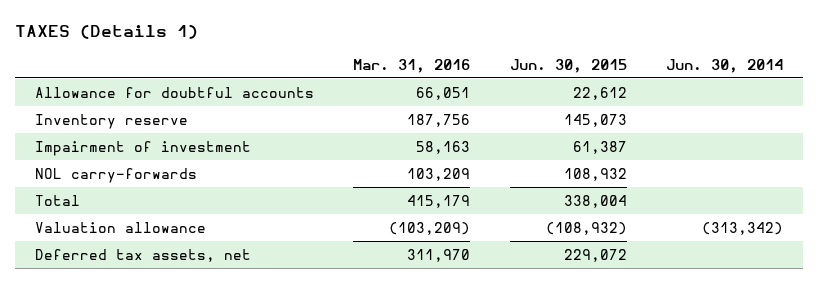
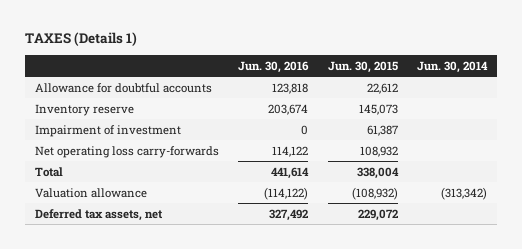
[353,58,471,73] Mar. 31, 2016 -> none
none -> [238,60,310,73] Jun. 30, 2016
[35,167,198,183] NOL carry-forwards -> [35,145,220,158] Net operating loss carry-forwards

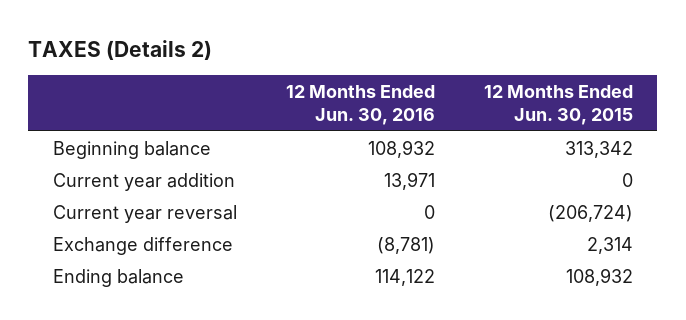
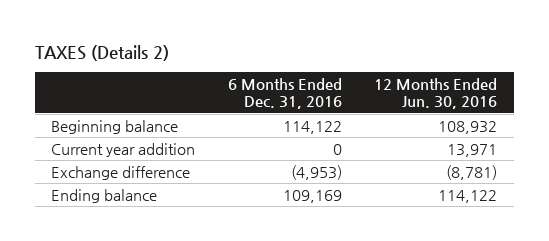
[483,84,633,125] 12 Months Ended Jun. 30, 2015 -> none
none -> [227,77,342,110] 6 Months Ended Dec. 31, 2016
[52,204,237,223] Current year reversal -> none

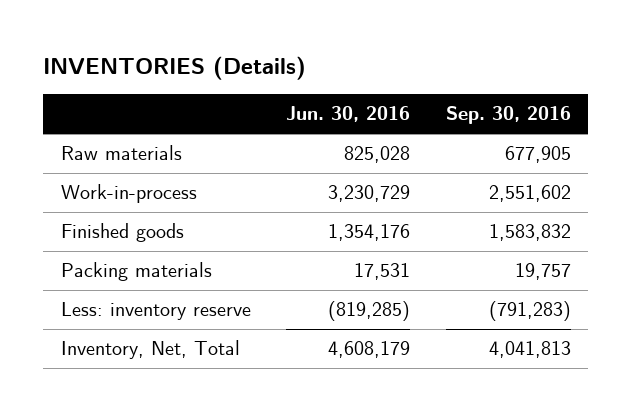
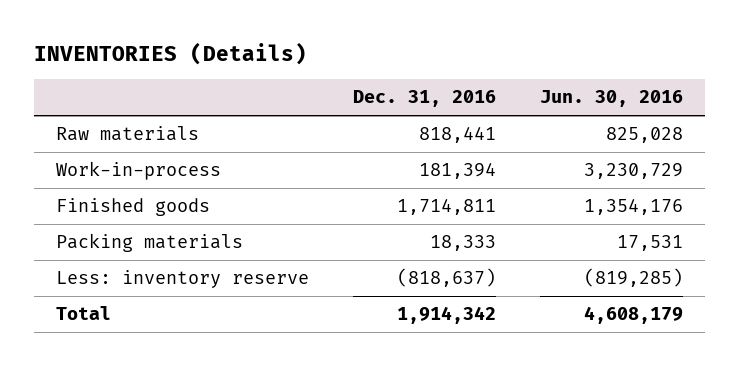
[445,106,571,125] Sep. 30, 2016 -> none
none -> [353,90,497,108] Dec. 31, 2016
[61,340,241,360] Inventory, Net, Total -> [55,306,111,321] Total

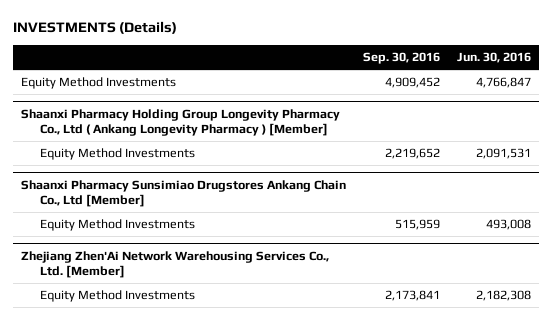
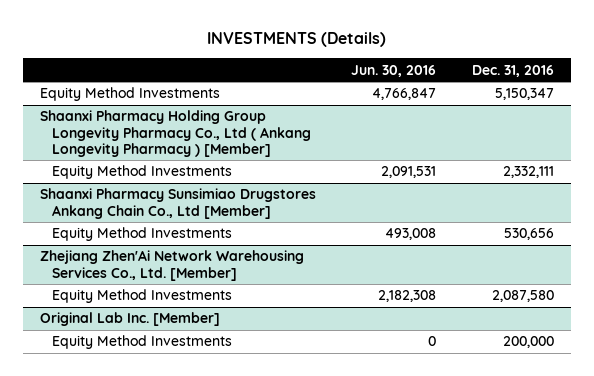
[363,51,441,64] Sep. 30, 2016 -> none
none -> [471,64,554,77] Dec. 31, 2016
none -> [40,312,221,327] Original Lab Inc. [Member]
none -> [51,335,232,350] Equity Method Investments

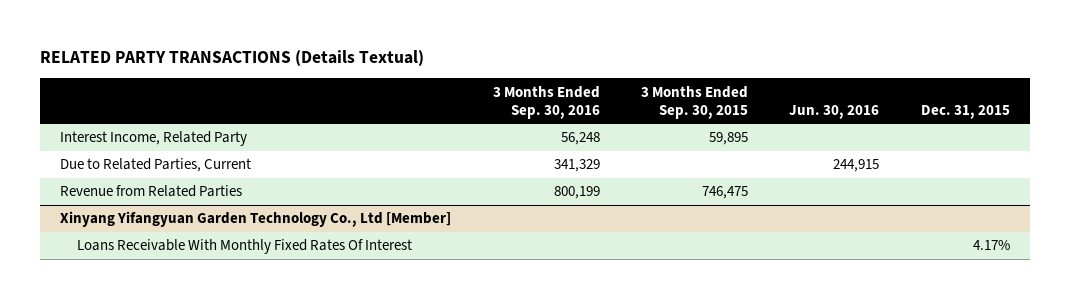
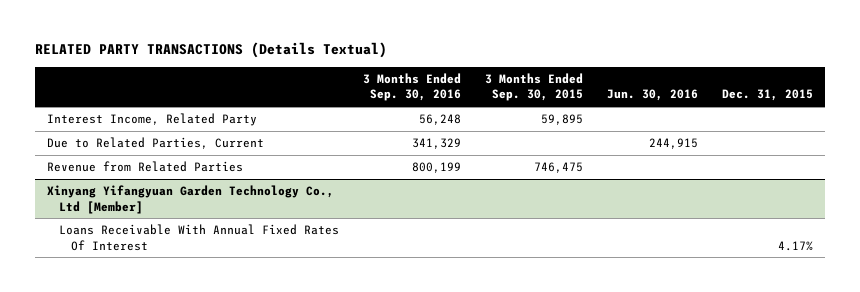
[77,239,413,255] Loans Receivable With Monthly Fixed Rates Of Interest -> [59,224,340,251] Loans Receivable With Annual Fixed Rates Of Interest

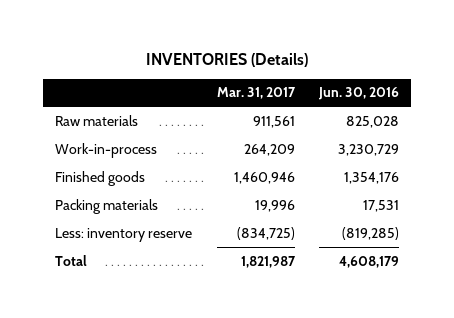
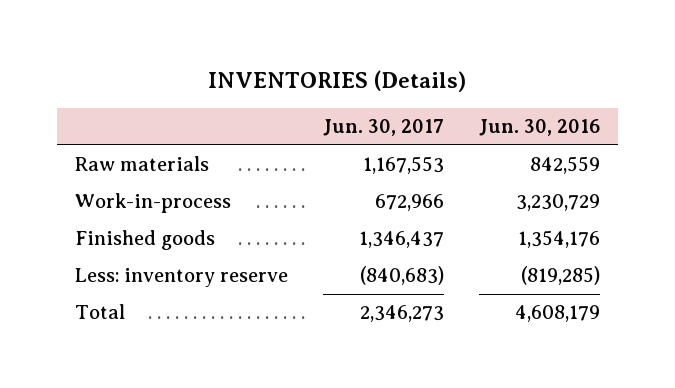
[216,87,296,100] Mar. 31, 2017 -> none
none -> [322,119,444,137] Jun. 30, 2017
[345,115,399,128] 825,028 -> [530,156,601,175] 842,559
[55,198,159,214] Packing materials -> none

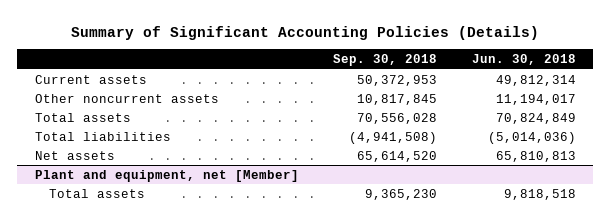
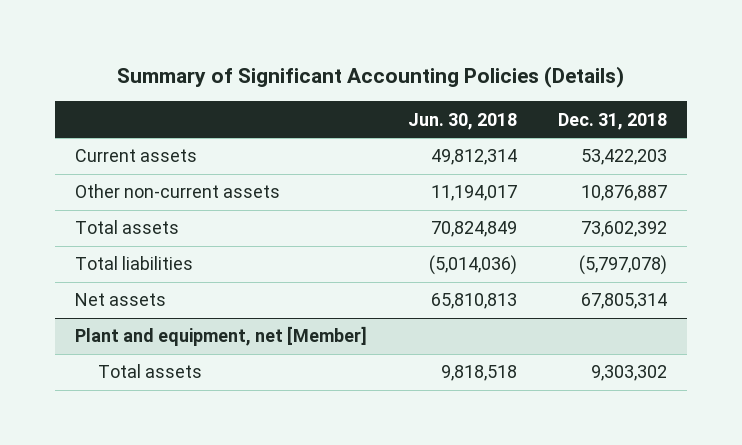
[333,54,438,67] Sep. 30, 2018 -> none
none -> [557,112,667,130] Dec. 31, 2018
[34,93,219,103] Other noncurrent assets -> [75,184,281,199] Other non-current assets

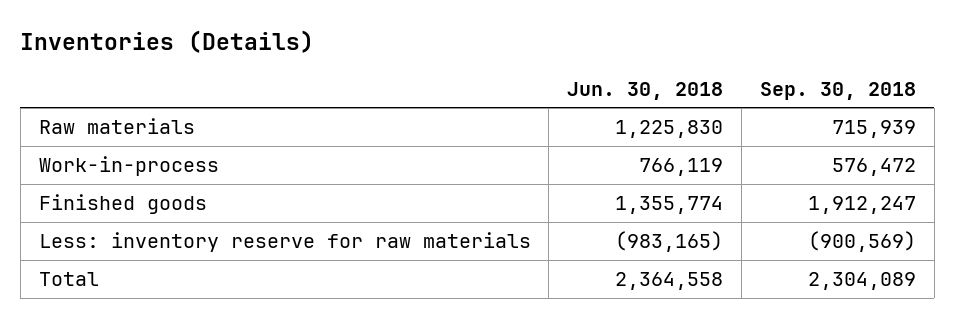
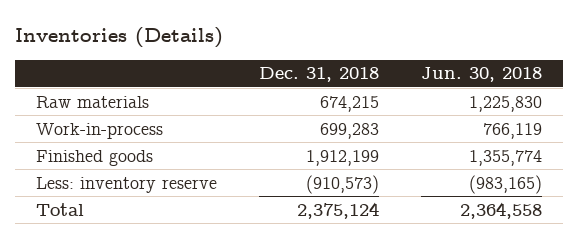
[759,81,916,100] Sep. 30, 2018 -> none
none -> [259,67,380,83] Dec. 31, 2018
[38,231,531,252] Less: inventory reserve for raw materials -> [36,176,218,193] Less: inventory reserve

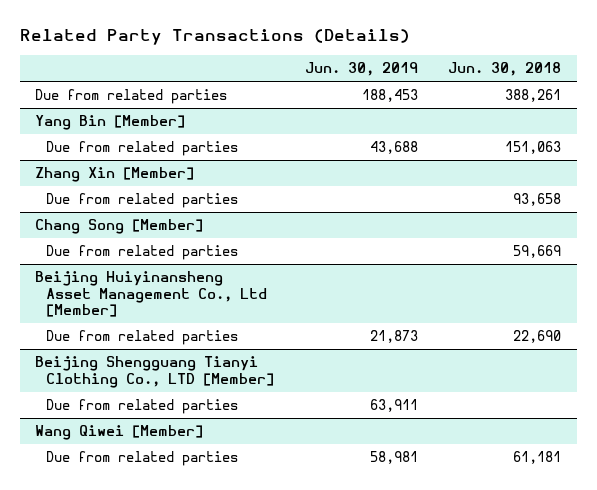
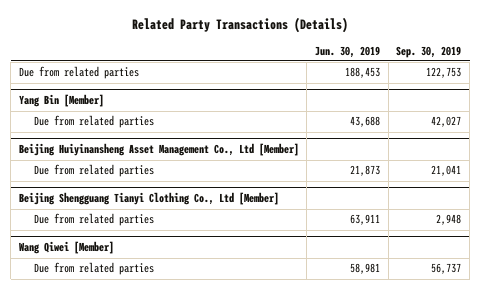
[448,62,562,77] Jun. 30, 2018 -> none
none -> [396,45,462,58] Sep. 30, 2019
[35,167,195,183] Zhang Xin [Member] -> none
[45,193,238,209] Due from related parties -> none
[35,219,204,235] Chang Song [Member] -> none
[45,245,238,261] Due from related parties -> none
[35,356,274,388] Beijing Shengguang Tianyi Clothing Co., LTD [Member] -> [18,192,279,206] Beijing Shengguang Tianyi Clothing Co., Ltd [Member]

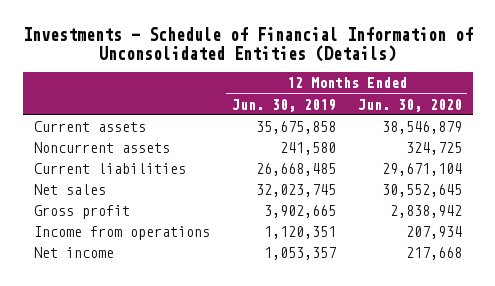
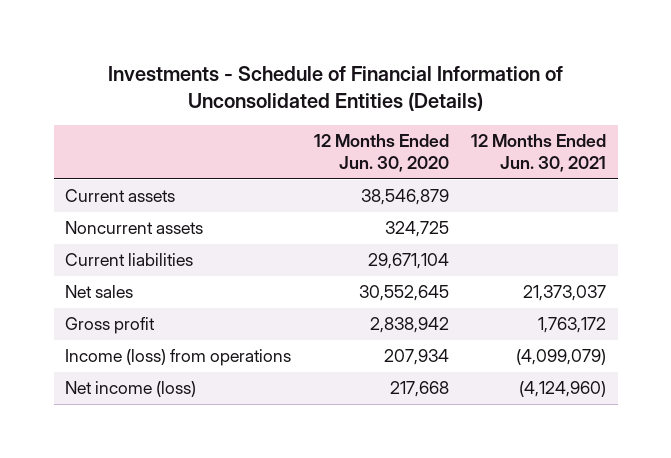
[231,98,336,112] Jun. 30, 2019 -> none
none -> [471,134,607,172] 12 Months Ended Jun. 30, 2021
[33,226,210,241] Income from operations -> [65,349,292,367] Income (loss) from operations
[33,247,114,259] Net income -> [65,381,197,398] Net income (loss)

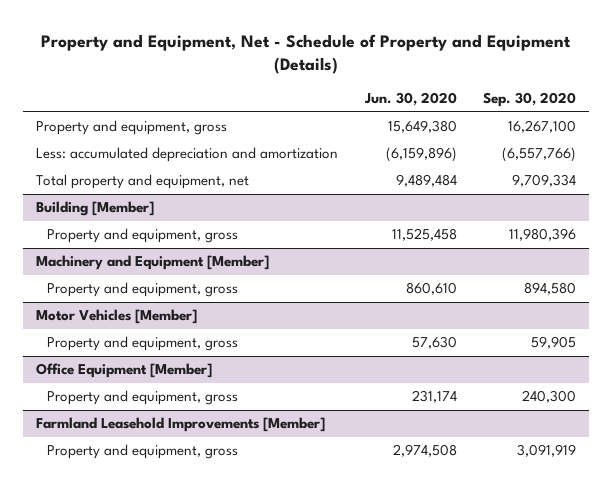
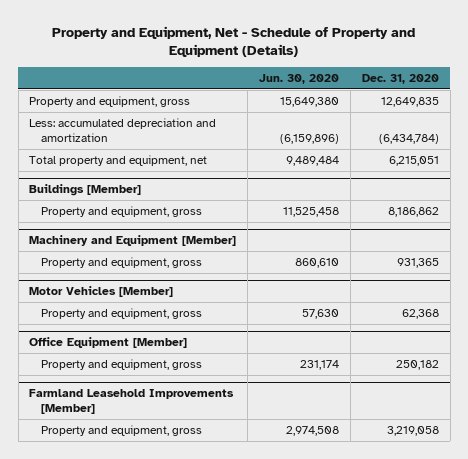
[483,92,577,108] Sep. 30, 2020 -> none
none -> [361,74,439,85] Dec. 31, 2020
[36,201,155,217] Building [Member] -> [29,184,142,197] Buildings [Member]

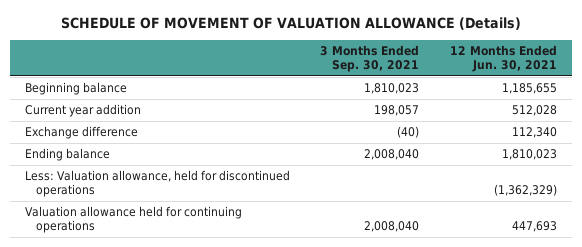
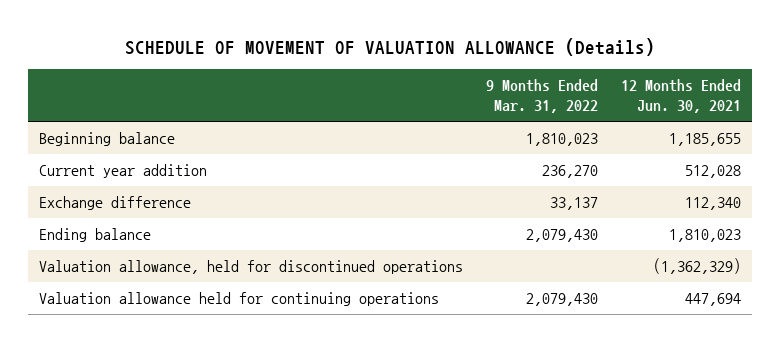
[320,45,420,73] 3 Months Ended Sep. 30, 2021 -> none
none -> [485,79,598,114] 9 Months Ended Mar. 31, 2022
[25,170,291,198] Less: Valuation allowance, held for discontinued operations -> [39,260,464,275] Valuation allowance, held for discontinued operations
[511,221,557,233] 447,693 -> [684,293,741,307] 447,694

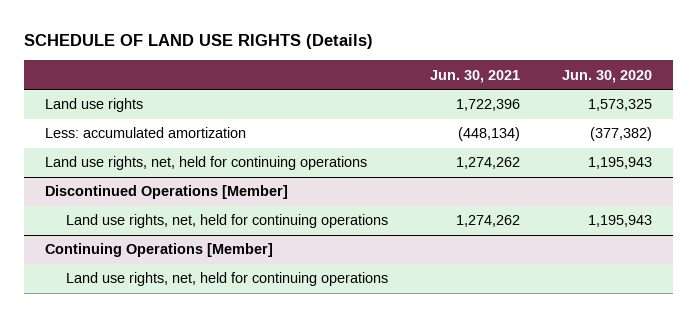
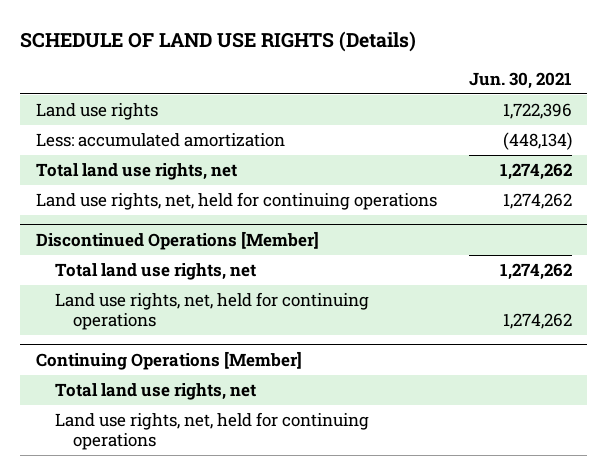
[562,69,653,83] Jun. 30, 2020 -> none
none -> [36,163,238,181] Total land use rights, net
none -> [54,263,256,281] Total land use rights, net
none -> [54,383,256,401] Total land use rights, net

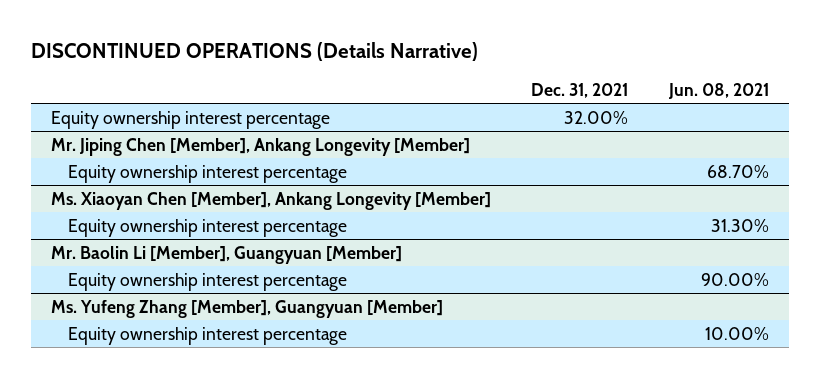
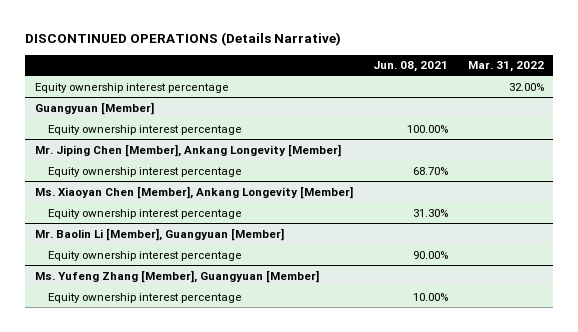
[531,82,629,98] Dec. 31, 2021 -> none
none -> [467,61,544,73] Mar. 31, 2022
none -> [34,101,154,115] Guangyuan [Member]
none -> [48,124,243,135] Equity ownership interest percentage

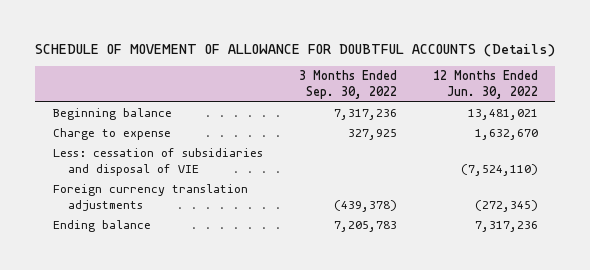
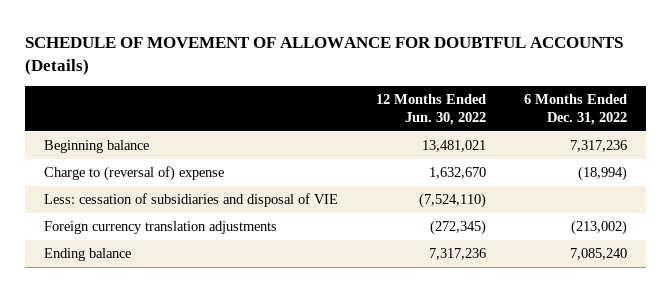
[298,70,397,100] 3 Months Ended Sep. 30, 2022 -> none
none -> [523,93,627,126] 6 Months Ended Dec. 31, 2022
[52,128,171,141] Charge to expense -> [44,166,225,182] Charge to (reversal of) expense

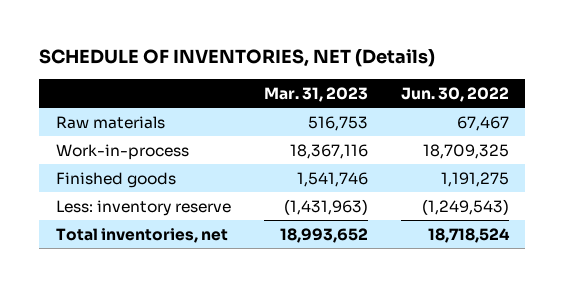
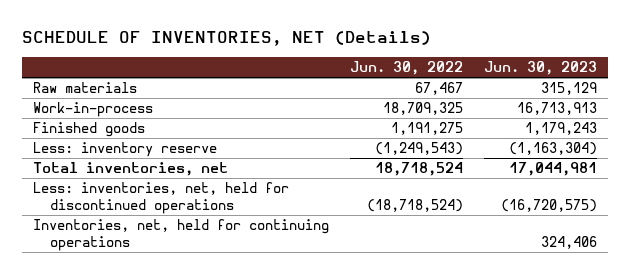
[263,86,368,102] Mar. 31, 2023 -> none
none -> [484,61,598,76] Jun. 30, 2023
none -> [32,182,289,214] Less: inventories, net, held for discontinued operations
none -> [32,219,329,251] Inventories, net, held for continuing operations

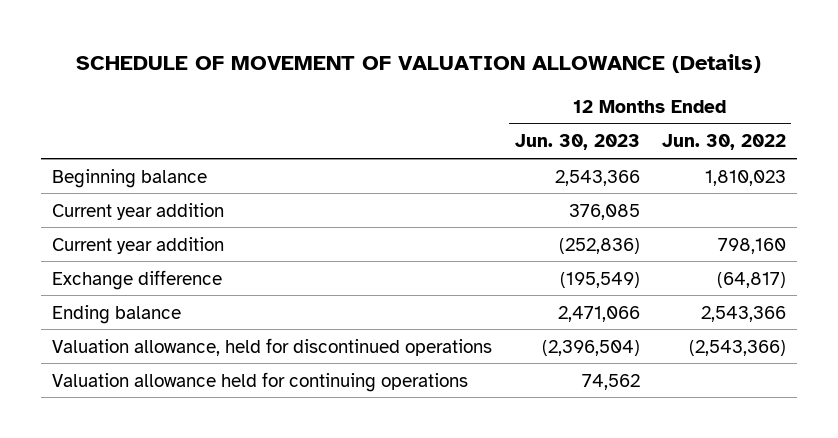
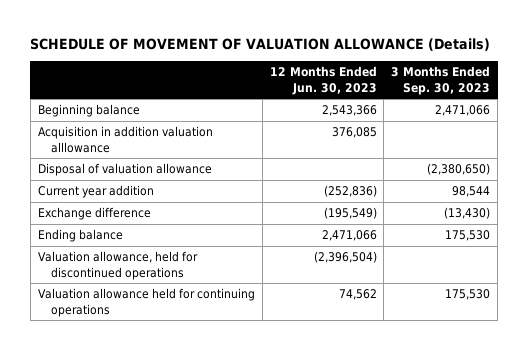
[661,134,786,151] Jun. 30, 2022 -> none
none -> [391,66,491,95] 3 Months Ended Sep. 30, 2023
[52,202,225,220] Current year addition -> [37,126,213,153] Acquisition in addition valuation alllowance
none -> [37,163,212,177] Disposal of valuation allowance

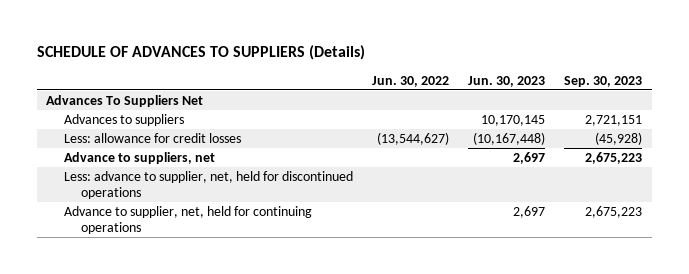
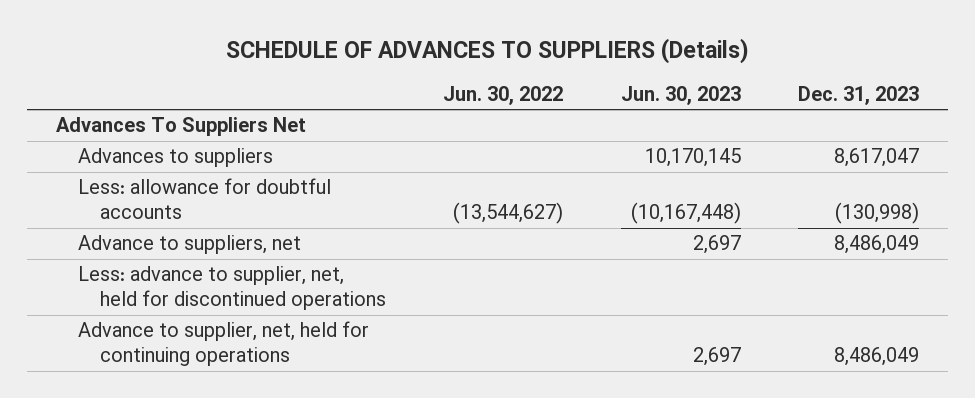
[564,75,643,87] Sep. 30, 2023 -> none
none -> [798,85,920,105] Dec. 31, 2023
[63,132,241,143] Less: allowance for credit losses -> [77,178,331,220] Less: allowance for doubtful accounts

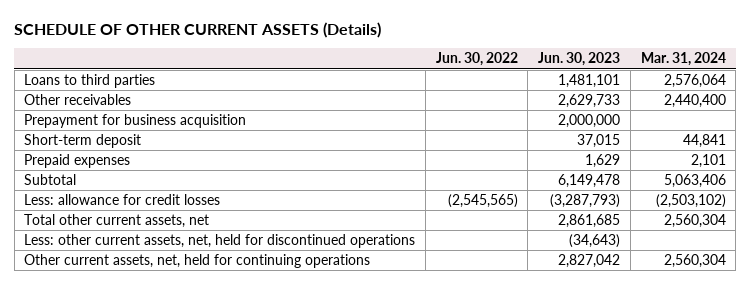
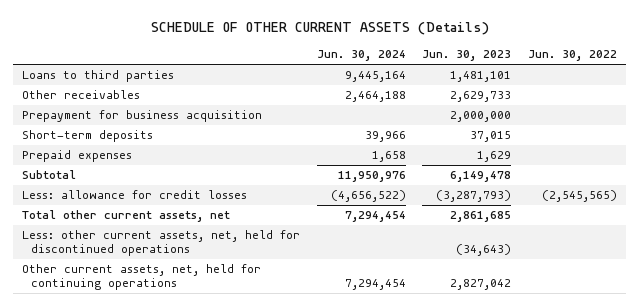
[640,52,726,67] Mar. 31, 2024 -> none
none -> [316,50,406,62] Jun. 30, 2024
[24,134,142,149] Short-term deposit -> [21,130,153,143] Short-term deposits

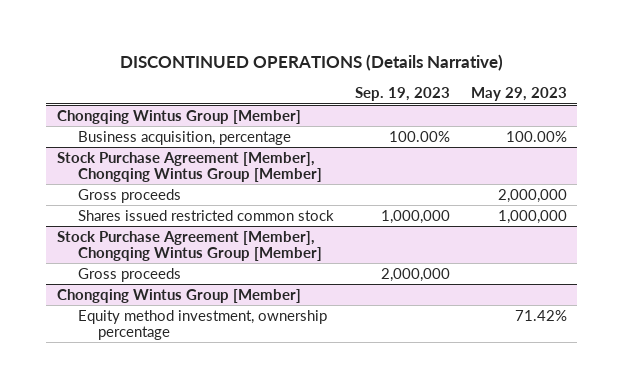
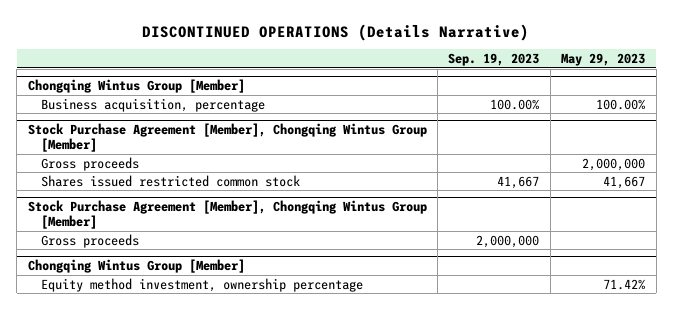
[380,209,450,224] 1,000,000 -> [497,175,540,189] 41,667
[497,209,567,224] 1,000,000 -> [603,175,646,189] 41,667

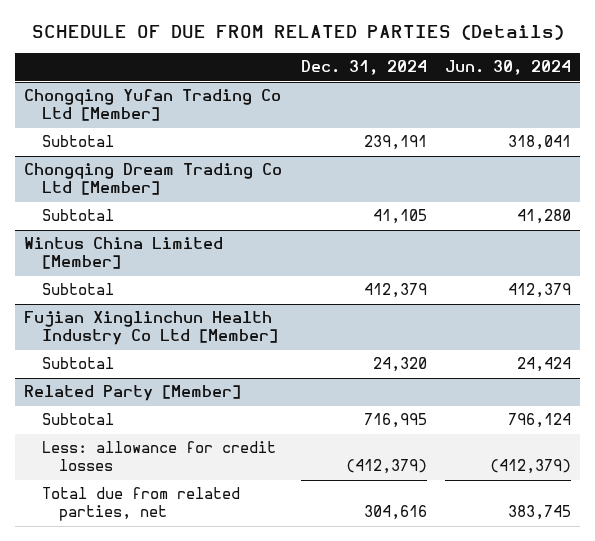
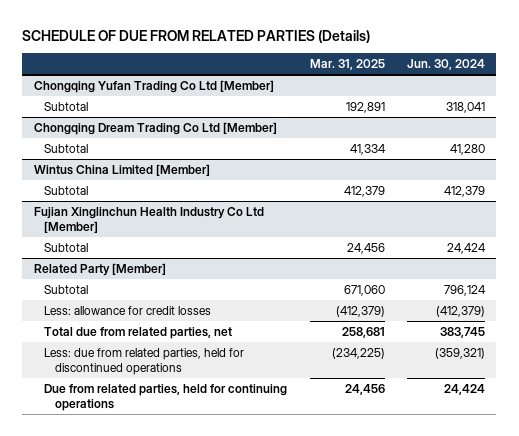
[300,60,427,76] Dec. 31, 2024 -> none
none -> [309,59,385,71] Mar. 31, 2025
none -> [44,347,245,375] Less: due from related parties, held for discontinued operations
none -> [44,383,288,411] Due from related parties, held for continuing operations

